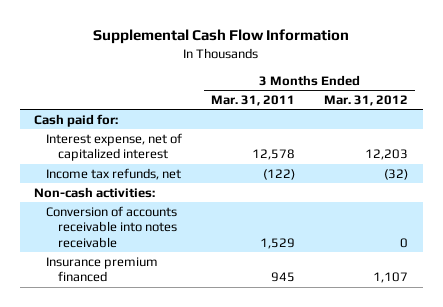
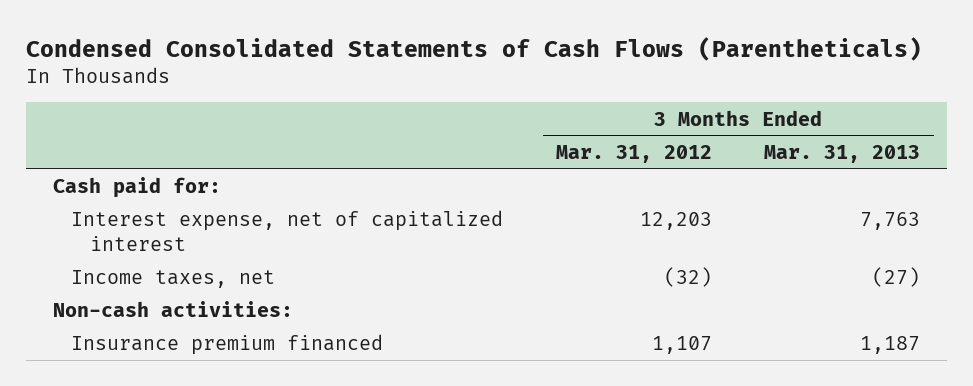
[93,29,350,45] Supplemental Cash Flow Information -> [26,36,923,61] Condensed Consolidated Statements of Cash Flows (Parentheticals)
[211,95,296,107] Mar. 31, 2011 -> none
none -> [764,144,921,163] Mar. 31, 2013
[46,167,182,180] Income tax refunds, net -> [71,270,276,289] Income taxes, net
[46,205,178,248] Conversion of accounts receivable into notes receivable -> none

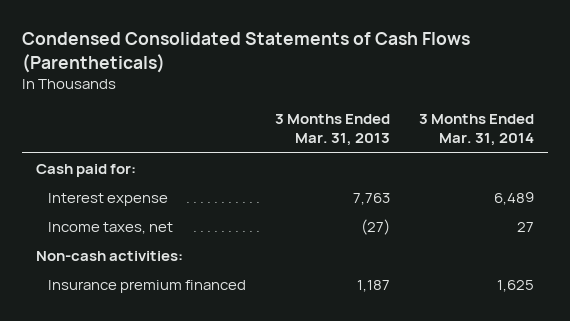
[555,144,712,163] Mar. 31, 2012 -> none
none -> [418,114,534,147] 3 Months Ended Mar. 31, 2014
[71,210,504,252] Interest expense, net of capitalized interest -> [47,193,168,207] Interest expense

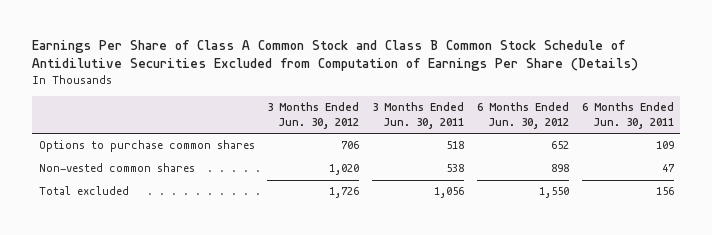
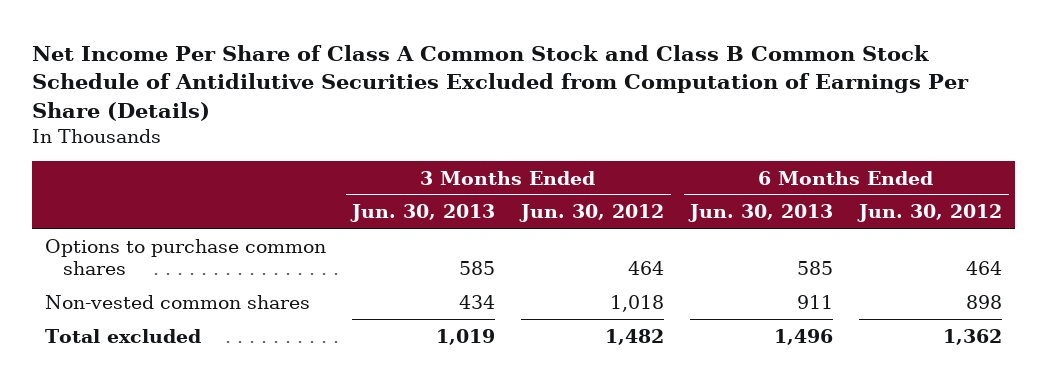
[32,40,639,72] Earnings Per Share of Class A Common Stock and Class B Common Stock Schedule of Antidilutive Securities Excluded from Computation of Earnings Per Share (Details) -> [32,44,970,121] Net Income Per Share of Class A Common Stock and Class B Common Stock Schedule of Antidilutive Securities Excluded from Computation of Earnings Per Share (Details)
[372,102,465,129] 3 Months Ended Jun. 30, 2011 -> none
[581,102,674,129] 6 Months Ended Jun. 30, 2011 -> none
none -> [350,204,496,223] Jun. 30, 2013
none -> [688,204,834,223] Jun. 30, 2013
[341,141,360,150] 706 -> [628,261,665,276] 464
[551,141,570,150] 652 -> [966,261,1003,276] 464
[329,164,360,176] 1,020 -> [610,294,665,312] 1,018
[329,187,360,199] 1,726 -> [605,328,665,345] 1,482
[539,187,570,199] 1,550 -> [943,328,1003,345] 1,362

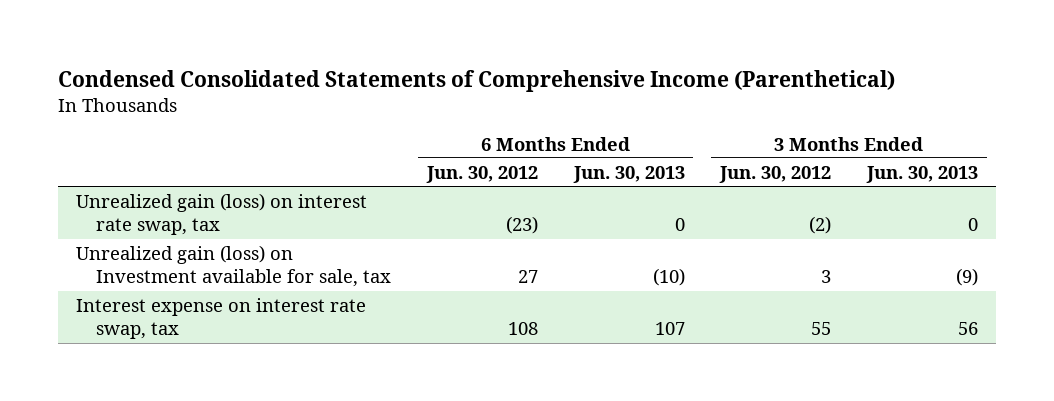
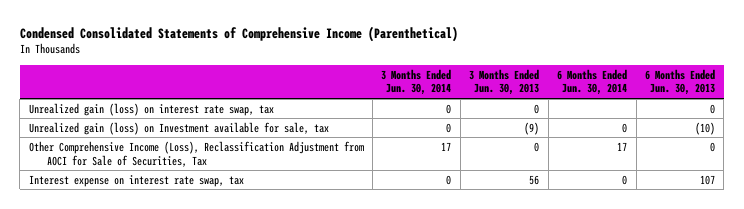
[425,165,538,183] Jun. 30, 2012 -> none
[719,165,832,183] Jun. 30, 2012 -> none
none -> [381,68,452,96] 3 Months Ended Jun. 30, 2014
none -> [557,68,628,96] 6 Months Ended Jun. 30, 2014
none -> [28,140,364,167] Other Comprehensive Income (Loss), Reclassification Adjustment from AOCI for Sale of Securities, Tax

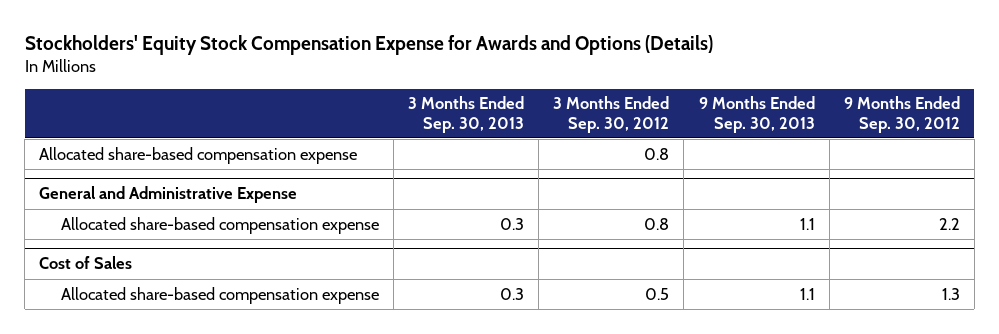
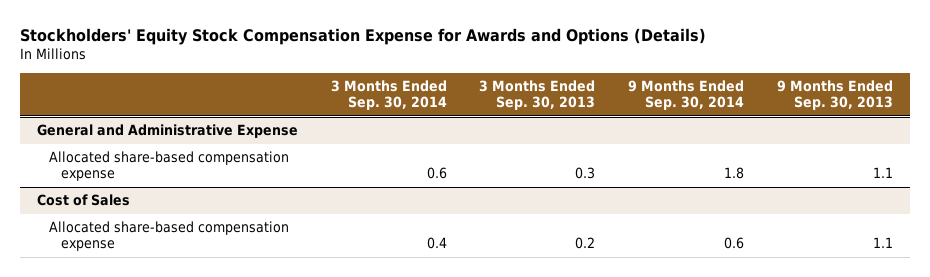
[553,96,670,133] 3 Months Ended Sep. 30, 2012 -> none
[843,96,960,133] 9 Months Ended Sep. 30, 2012 -> none
none -> [330,80,447,111] 3 Months Ended Sep. 30, 2014
none -> [628,80,745,111] 9 Months Ended Sep. 30, 2014
[39,146,358,164] Allocated share-based compensation expense -> none
[500,287,525,300] 0.3 -> [575,237,596,250] 0.2

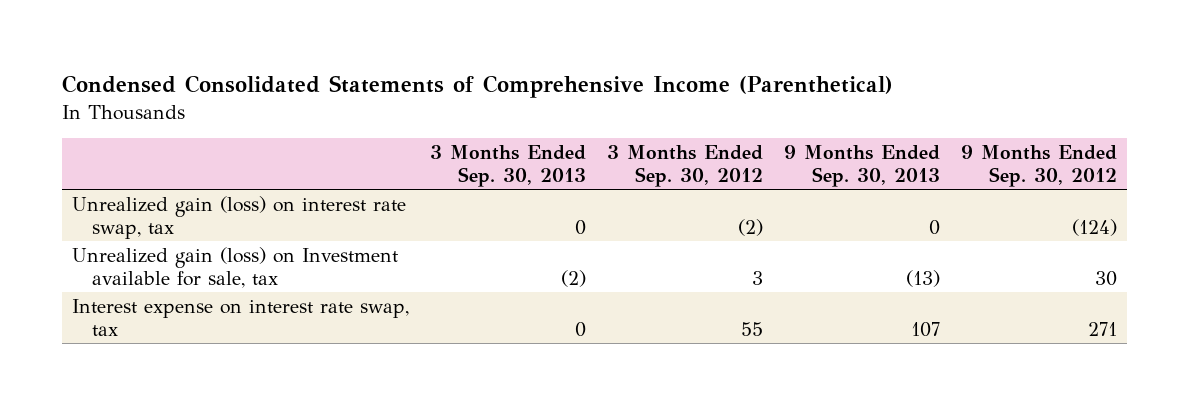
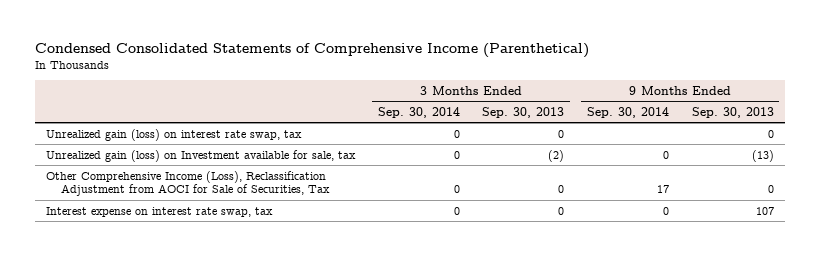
[607,144,764,187] 3 Months Ended Sep. 30, 2012 -> none
[961,144,1118,187] 9 Months Ended Sep. 30, 2012 -> none
none -> [377,106,460,118] Sep. 30, 2014
none -> [587,106,670,118] Sep. 30, 2014
none -> [46,170,331,197] Other Comprehensive Income (Loss), Reclassification Adjustment from AOCI for Sale of Securities, Tax

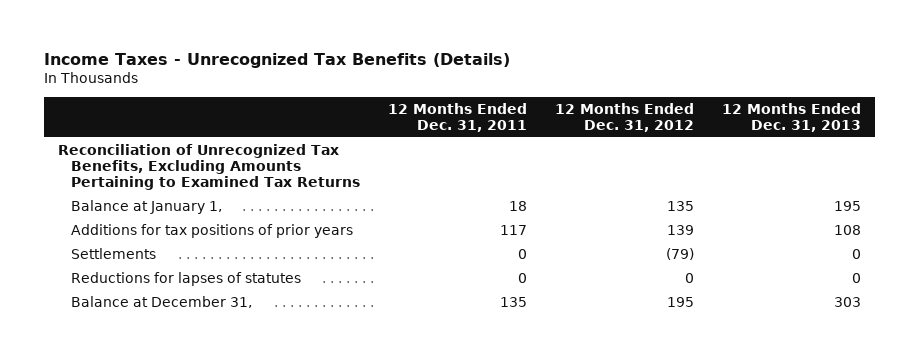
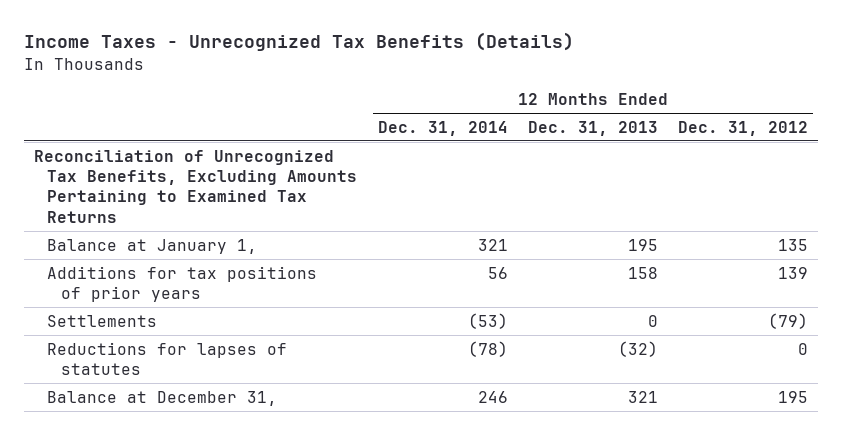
[387,102,527,132] 12 Months Ended Dec. 31, 2011 -> none
none -> [377,120,508,136] Dec. 31, 2014
[833,225,861,236] 108 -> [627,266,658,279] 158
[851,273,861,284] 0 -> [617,340,658,357] (32)
[833,297,861,308] 303 -> [627,390,658,403] 321

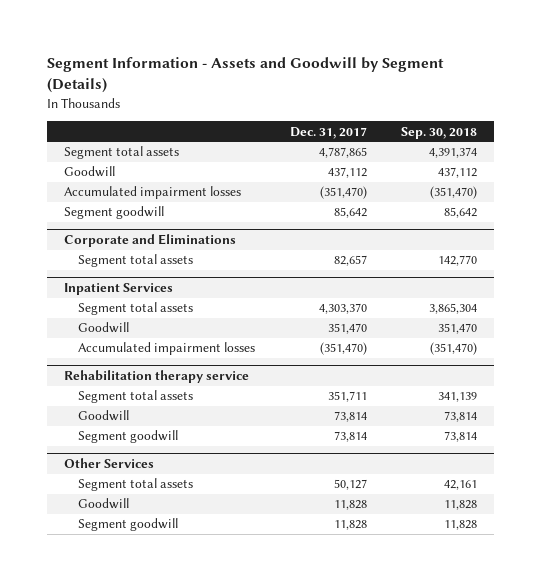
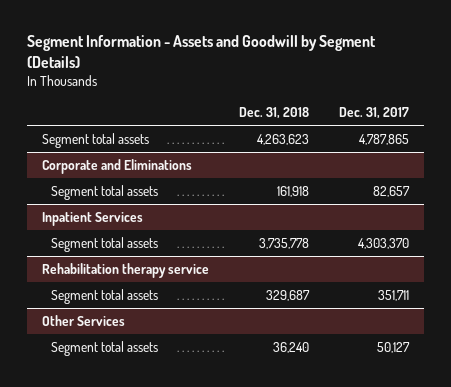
[400,126,477,139] Sep. 30, 2018 -> none
none -> [238,107,309,120] Dec. 31, 2018
[63,166,115,178] Goodwill -> none
[63,186,241,200] Accumulated impairment losses -> none
[63,206,164,220] Segment goodwill -> none
[78,322,130,334] Goodwill -> none
[78,342,256,356] Accumulated impairment losses -> none
[78,410,130,422] Goodwill -> none
[78,430,179,444] Segment goodwill -> none
[78,498,130,510] Goodwill -> none
[78,518,179,532] Segment goodwill -> none

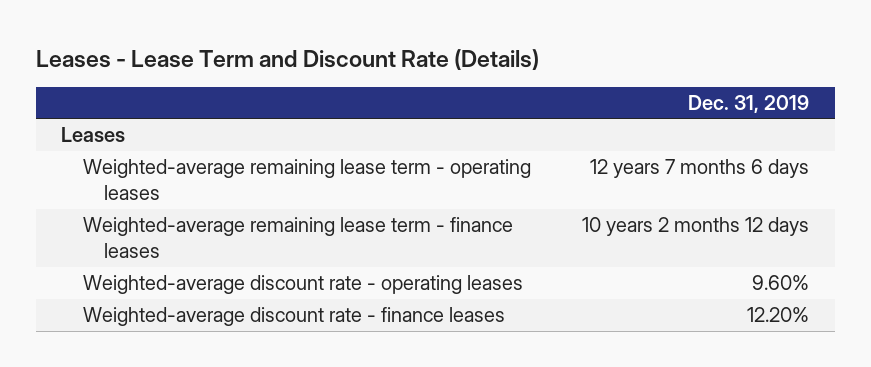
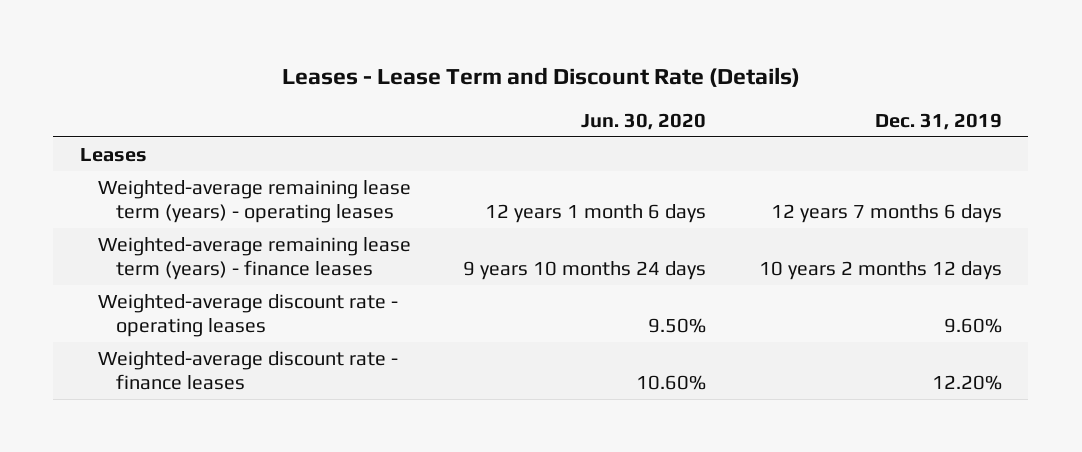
none -> [581,112,707,130] Jun. 30, 2020
[82,159,531,201] Weighted-average remaining lease term - operating leases -> [97,179,411,224] Weighted-average remaining lease term (years) - operating leases
[82,217,513,259] Weighted-average remaining lease term - finance leases -> [97,236,411,281] Weighted-average remaining lease term (years) - finance leases

